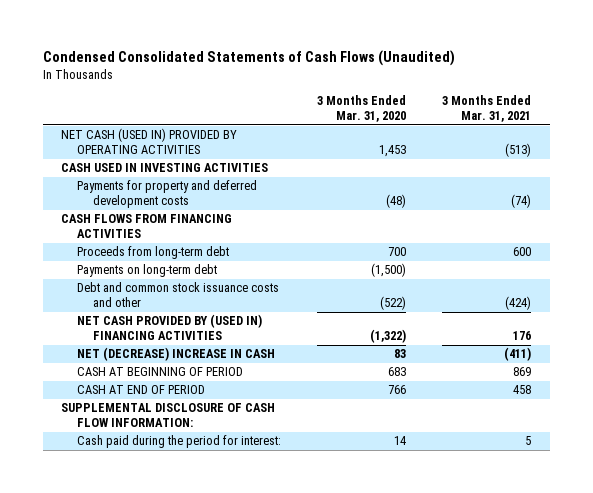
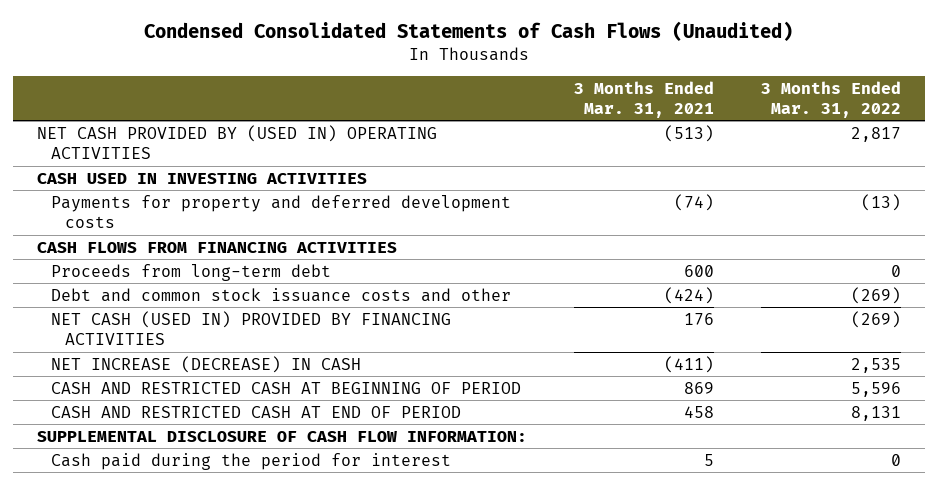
[317,95,407,123] 3 Months Ended Mar. 31, 2020 -> none
none -> [761,80,902,118] 3 Months Ended Mar. 31, 2022
[61,128,238,155] NET CASH (USED IN) PROVIDED BY OPERATING ACTIVITIES -> [36,124,437,159] NET CASH PROVIDED BY (USED IN) OPERATING ACTIVITIES
[77,264,218,278] Payments on long-term debt -> none
[77,314,263,341] NET CASH PROVIDED BY (USED IN) FINANCING ACTIVITIES -> [51,310,452,345] NET CASH (USED IN) PROVIDED BY FINANCING ACTIVITIES
[77,347,276,362] NET (DECREASE) INCREASE IN CASH -> [51,355,362,373] NET INCREASE (DECREASE) IN CASH
[77,367,244,377] CASH AT BEGINNING OF PERIOD -> [51,381,522,394] CASH AND RESTRICTED CASH AT BEGINNING OF PERIOD
[77,385,206,395] CASH AT END OF PERIOD -> [51,405,462,418] CASH AND RESTRICTED CASH AT END OF PERIOD
[77,435,282,449] Cash paid during the period for interest: -> [51,452,452,470] Cash paid during the period for interest

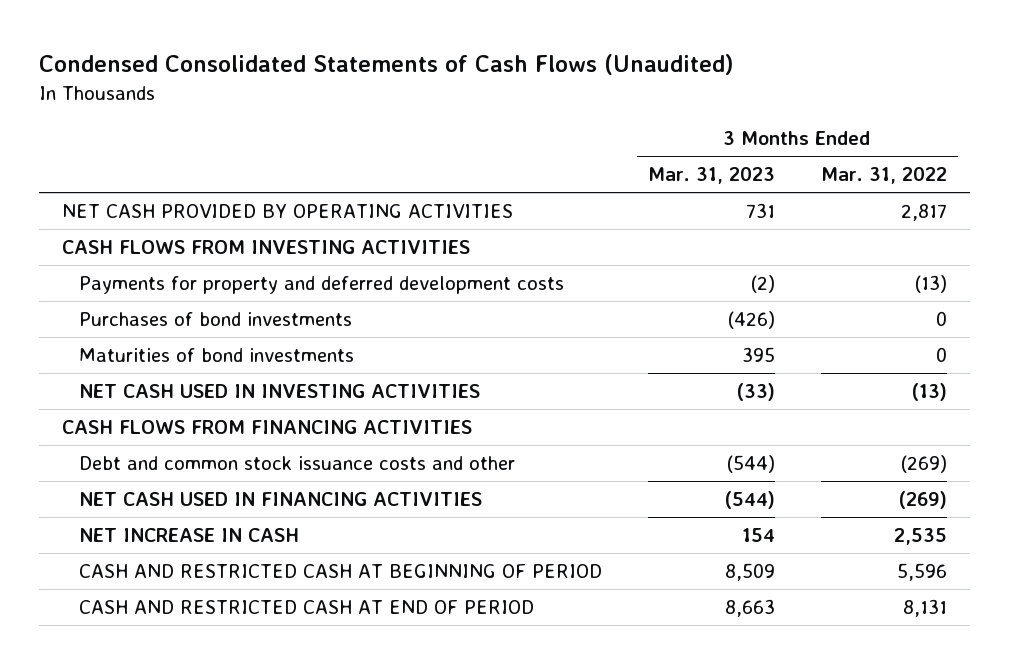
[573,80,714,118] 3 Months Ended Mar. 31, 2021 -> none
none -> [647,167,775,185] Mar. 31, 2023
[36,124,437,159] NET CASH PROVIDED BY (USED IN) OPERATING ACTIVITIES -> [62,204,514,219] NET CASH PROVIDED BY OPERATING ACTIVITIES
[36,172,367,184] CASH USED IN INVESTING ACTIVITIES -> [62,240,471,255] CASH FLOWS FROM INVESTING ACTIVITIES
none -> [79,312,353,327] Purchases of bond investments
none -> [79,348,355,363] Maturities of bond investments
none -> [79,384,481,399] NET CASH USED IN INVESTING ACTIVITIES
[51,263,332,281] Proceeds from long-term debt -> none
[51,310,452,345] NET CASH (USED IN) PROVIDED BY FINANCING ACTIVITIES -> [79,492,483,507] NET CASH USED IN FINANCING ACTIVITIES
[51,355,362,373] NET INCREASE (DECREASE) IN CASH -> [79,528,300,543] NET INCREASE IN CASH
[36,430,527,442] SUPPLEMENTAL DISCLOSURE OF CASH FLOW INFORMATION: -> none
[51,452,452,470] Cash paid during the period for interest -> none

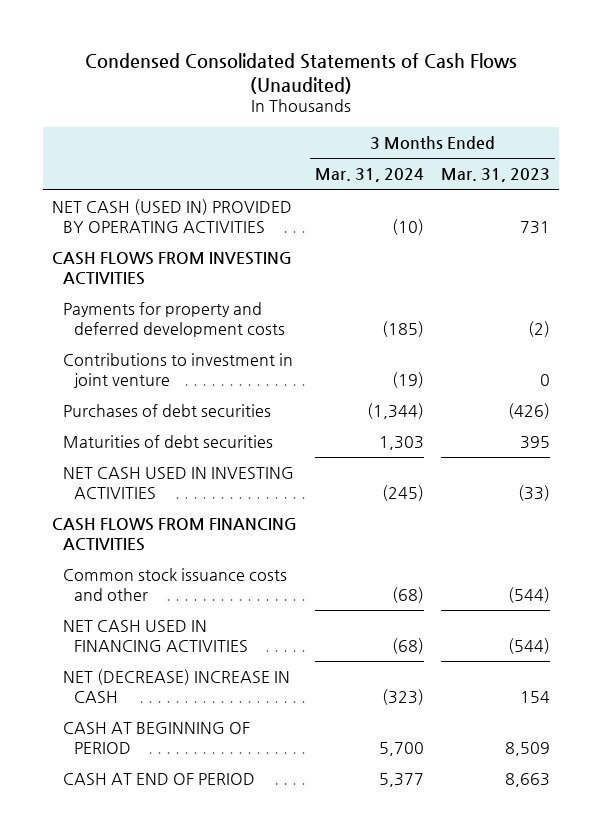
[820,167,947,185] Mar. 31, 2022 -> none
none -> [314,168,424,183] Mar. 31, 2024
[62,204,514,219] NET CASH PROVIDED BY OPERATING ACTIVITIES -> [51,199,292,233] NET CASH (USED IN) PROVIDED BY OPERATING ACTIVITIES
none -> [62,353,293,388] Contributions to investment in joint venture
[79,312,353,327] Purchases of bond investments -> [62,404,271,418] Purchases of debt securities
[79,348,355,363] Maturities of bond investments -> [62,435,273,449] Maturities of debt securities
[79,456,516,471] Debt and common stock issuance costs and other -> [62,568,287,601] Common stock issuance costs and other
[79,528,300,543] NET INCREASE IN CASH -> [62,669,290,703] NET (DECREASE) INCREASE IN CASH
[79,564,603,579] CASH AND RESTRICTED CASH AT BEGINNING OF PERIOD -> [62,722,250,754] CASH AT BEGINNING OF PERIOD
[79,600,535,615] CASH AND RESTRICTED CASH AT END OF PERIOD -> [62,773,255,786] CASH AT END OF PERIOD

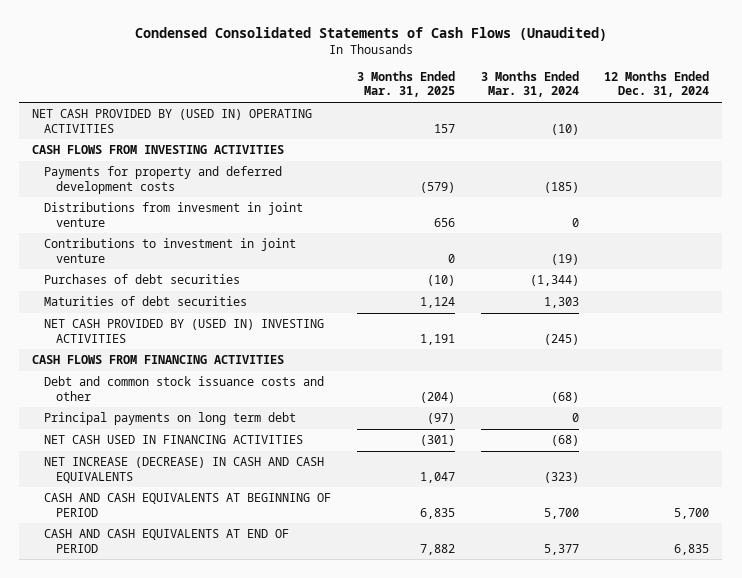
[441,168,551,183] Mar. 31, 2023 -> none
none -> [357,71,456,98] 3 Months Ended Mar. 31, 2025
none -> [604,71,710,98] 12 Months Ended Dec. 31, 2024
[51,199,292,233] NET CASH (USED IN) PROVIDED BY OPERATING ACTIVITIES -> [32,109,313,133] NET CASH PROVIDED BY (USED IN) OPERATING ACTIVITIES
none -> [44,202,304,227] Distributions from invesment in joint venture
[62,467,294,499] NET CASH USED IN INVESTING ACTIVITIES -> [44,319,325,343] NET CASH PROVIDED BY (USED IN) INVESTING ACTIVITIES
[62,568,287,601] Common stock issuance costs and other -> [44,376,325,401] Debt and common stock issuance costs and other
none -> [44,412,297,426] Principal payments on long term debt
[62,669,290,703] NET (DECREASE) INCREASE IN CASH -> [44,457,325,483] NET INCREASE (DECREASE) IN CASH AND CASH EQUIVALENTS
[62,722,250,754] CASH AT BEGINNING OF PERIOD -> [44,493,332,517] CASH AND CASH EQUIVALENTS AT BEGINNING OF PERIOD
[62,773,255,786] CASH AT END OF PERIOD -> [44,529,290,553] CASH AND CASH EQUIVALENTS AT END OF PERIOD

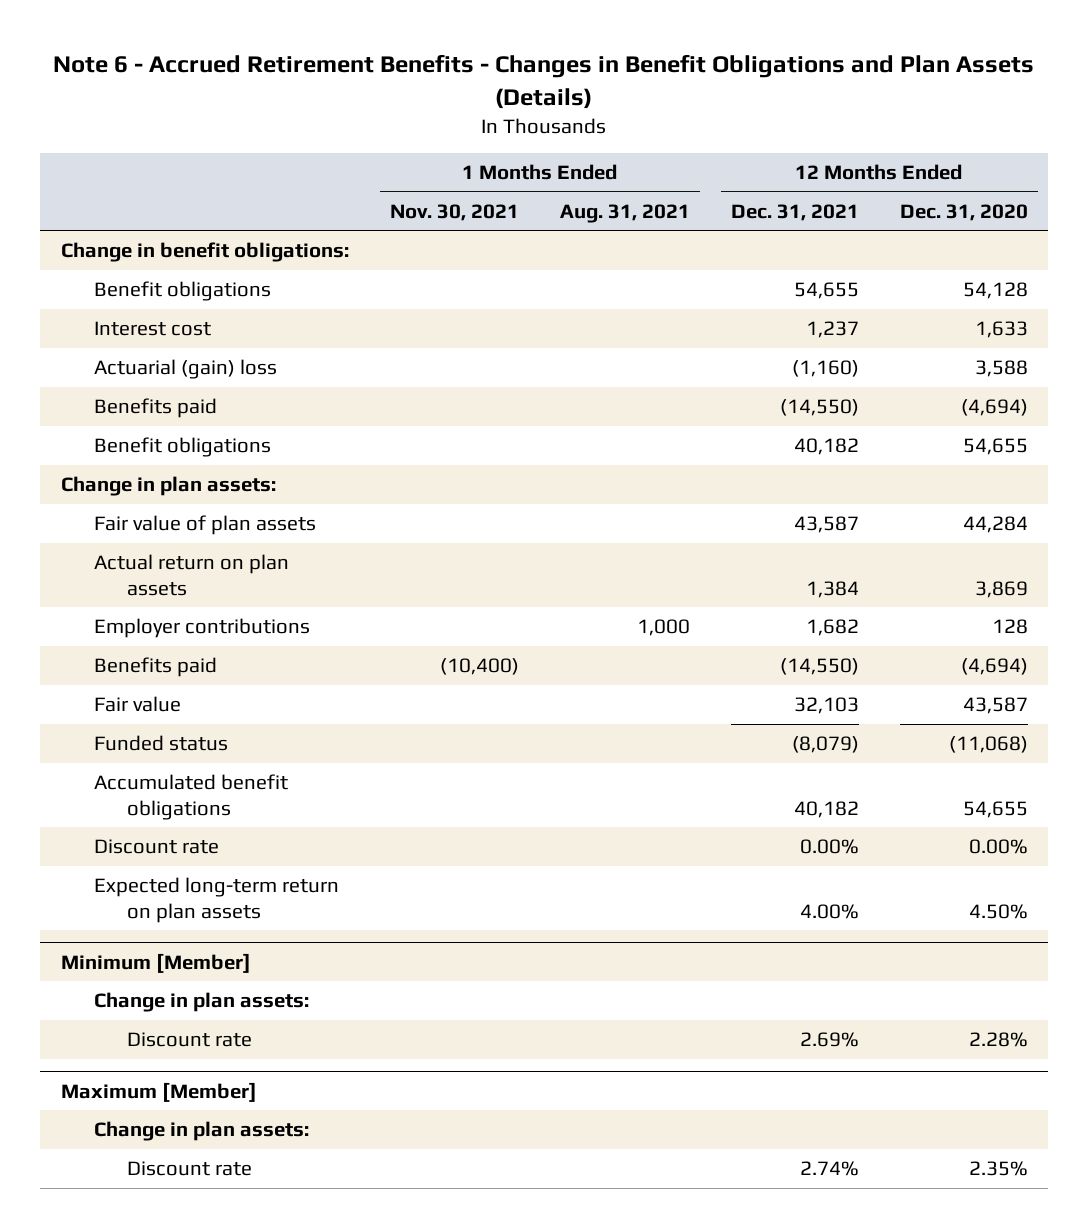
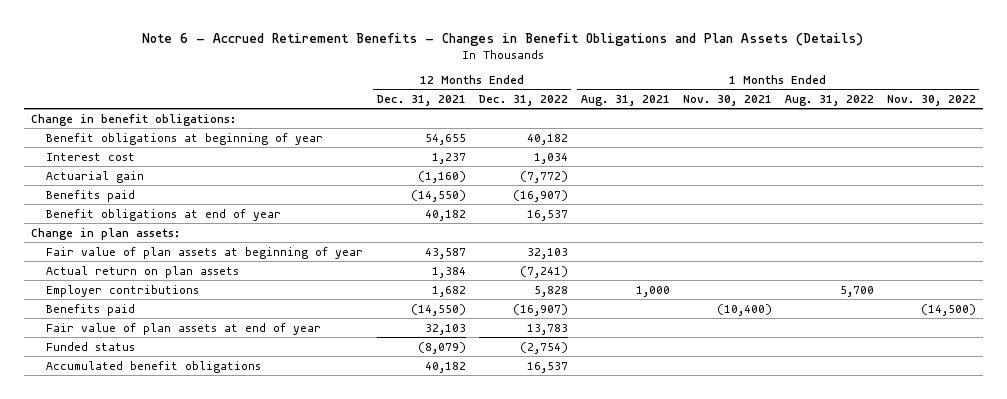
[899,203,1028,221] Dec. 31, 2020 -> none
none -> [478,94,568,106] Dec. 31, 2022
none -> [784,94,874,106] Aug. 31, 2022
none -> [887,94,977,106] Nov. 30, 2022
[93,280,271,301] Benefit obligations -> [46,132,324,145] Benefit obligations at beginning of year
[93,358,277,379] Actuarial (gain) loss -> [46,170,145,183] Actuarial gain
[93,436,271,457] Benefit obligations -> [46,208,282,221] Benefit obligations at end of year
[93,514,316,535] Fair value of plan assets -> [46,246,364,259] Fair value of plan assets at beginning of year
[93,695,181,712] Fair value -> [46,322,322,335] Fair value of plan assets at end of year
[93,838,219,854] Discount rate -> none
[93,876,339,923] Expected long-term return on plan assets -> none
[60,952,251,973] Minimum [Member] -> none
[93,991,309,1012] Change in plan assets: -> none
[126,1031,252,1047] Discount rate -> none
[60,1081,257,1102] Maximum [Member] -> none
[93,1120,309,1141] Change in plan assets: -> none
[126,1160,252,1176] Discount rate -> none

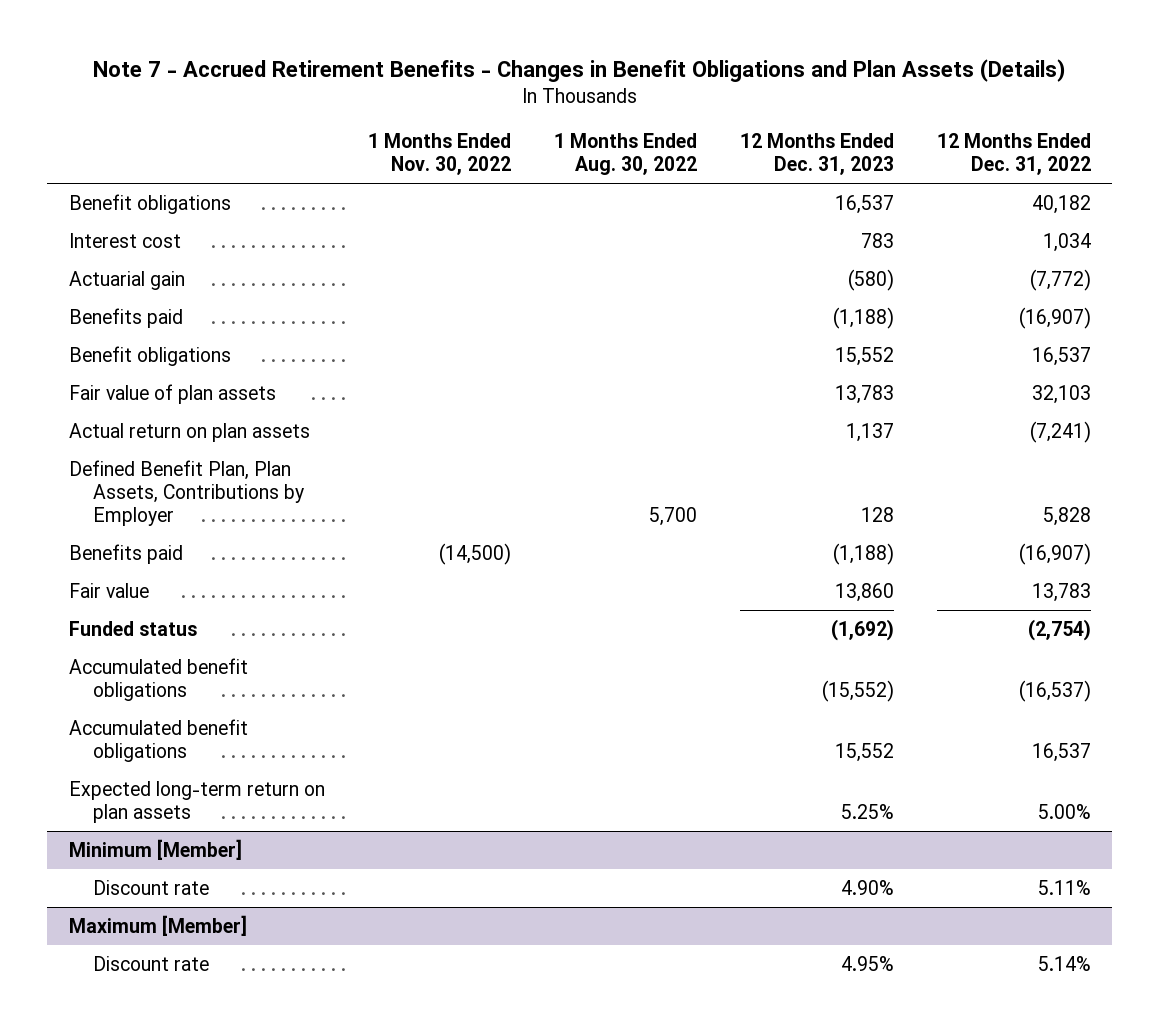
[142,32,864,46] Note 6 - Accrued Retirement Benefits - Changes in Benefit Obligations and Plan Assets (Details) -> [92,59,1066,83] Note 7 - Accrued Retirement Benefits - Changes in Benefit Obligations and Plan Assets (Details)
[376,94,466,106] Dec. 31, 2021 -> none
[580,94,670,106] Aug. 31, 2021 -> none
[682,94,772,106] Nov. 30, 2021 -> none
[784,94,874,106] Aug. 31, 2022 -> none
none -> [553,133,697,176] 1 Months Ended Aug. 30, 2022
none -> [739,133,894,176] 12 Months Ended Dec. 31, 2023
[30,113,236,126] Change in benefit obligations: -> none
[46,132,324,145] Benefit obligations at beginning of year -> [68,193,231,214] Benefit obligations
[30,227,180,240] Change in plan assets: -> none
[46,208,282,221] Benefit obligations at end of year -> [68,345,231,366] Benefit obligations
[46,246,364,259] Fair value of plan assets at beginning of year -> [68,383,276,404] Fair value of plan assets
[46,284,200,297] Employer contributions -> [68,459,305,526] Defined Benefit Plan, Plan Assets, Contributions by Employer
[46,322,322,335] Fair value of plan assets at end of year -> [68,582,149,598] Fair value
none -> [68,657,248,701] Accumulated benefit obligations
none -> [68,780,325,823] Expected long-term return on plan assets
none -> [68,838,242,860] Minimum [Member]
none -> [93,879,210,895] Discount rate
none -> [68,914,247,936] Maximum [Member]
none -> [93,955,210,971] Discount rate

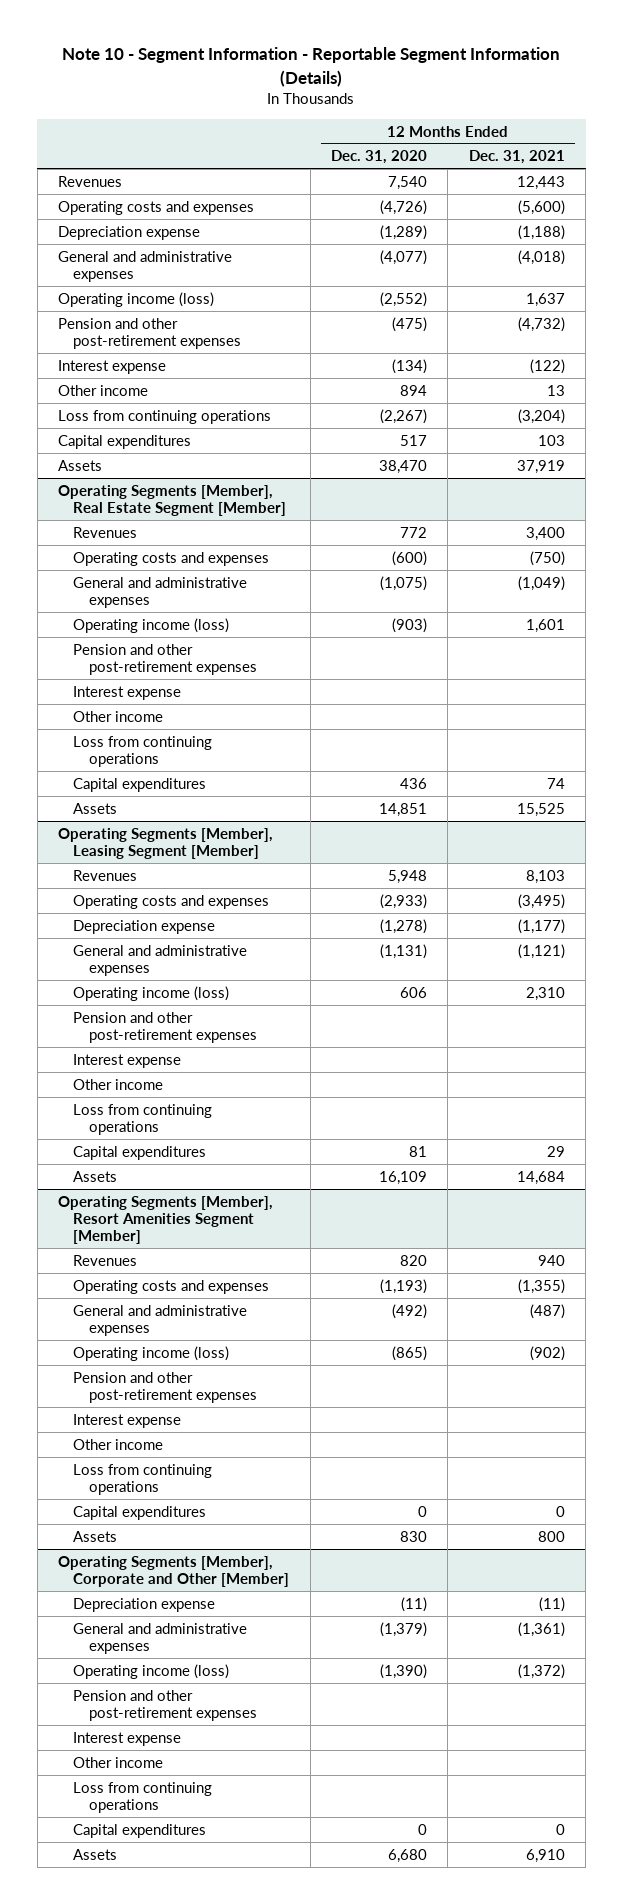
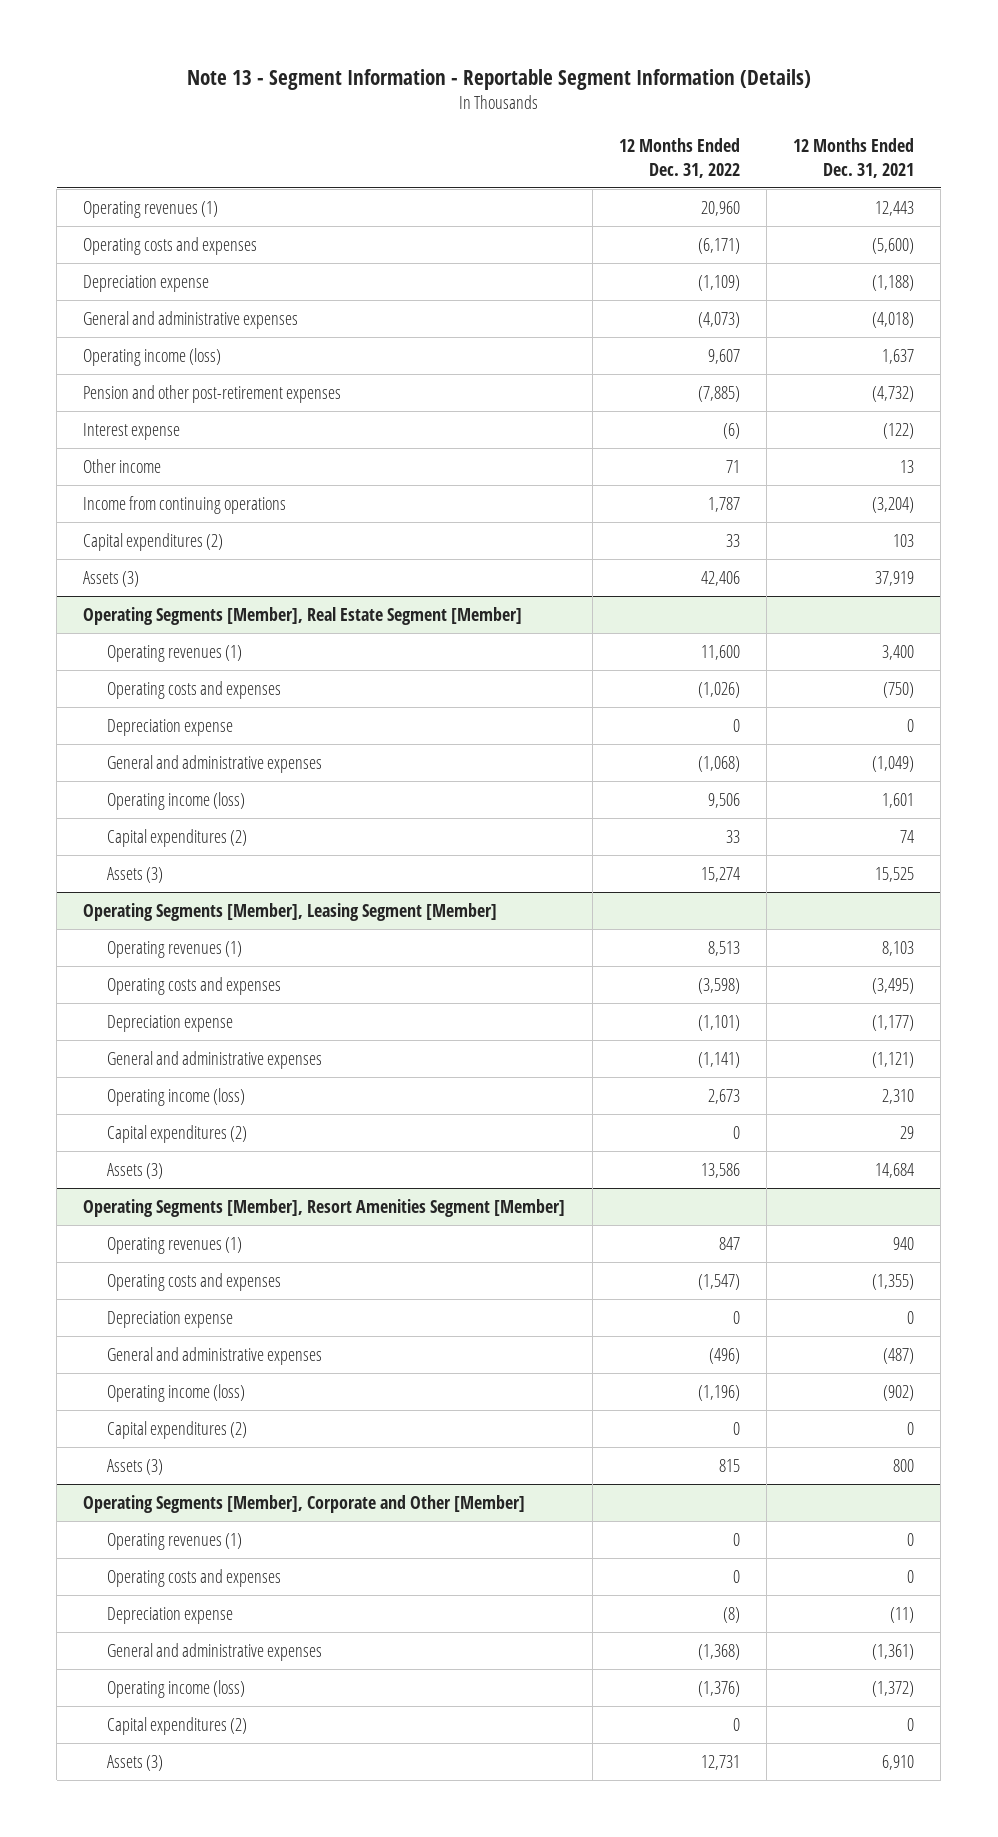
[62,47,561,87] Note 10 - Segment Information - Reportable Segment Information (Details) -> [186,68,811,90] Note 13 - Segment Information - Reportable Segment Information (Details)
[331,150,428,165] Dec. 31, 2020 -> none
none -> [618,138,740,178] 12 Months Ended Dec. 31, 2022
[58,175,123,187] Revenues -> [83,200,219,218] Operating revenues (1)
[58,409,272,424] Loss from continuing operations -> [83,495,287,514] Income from continuing operations
[58,434,192,449] Capital expenditures -> [83,532,224,551] Capital expenditures (2)
[58,459,103,471] Assets -> [83,570,140,587] Assets (3)
[73,526,138,538] Revenues -> [107,644,243,662] Operating revenues (1)
none -> [107,718,234,736] Depreciation expense
[73,643,257,675] Pension and other post-retirement expenses -> none
[73,685,182,700] Interest expense -> none
[73,710,164,722] Other income -> none
[73,735,213,767] Loss from continuing operations -> none
[73,777,207,792] Capital expenditures -> [107,828,248,847] Capital expenditures (2)
[73,802,118,814] Assets -> [107,866,164,883] Assets (3)
[73,869,138,881] Revenues -> [107,940,243,958] Operating revenues (1)
[73,1011,257,1043] Pension and other post-retirement expenses -> none
[73,1053,182,1068] Interest expense -> none
[73,1078,164,1090] Other income -> none
[73,1103,213,1135] Loss from continuing operations -> none
[73,1145,207,1160] Capital expenditures -> [107,1124,248,1143] Capital expenditures (2)
[73,1170,118,1182] Assets -> [107,1162,164,1179] Assets (3)
[73,1254,138,1266] Revenues -> [107,1236,243,1254] Operating revenues (1)
none -> [107,1310,234,1328] Depreciation expense
[73,1371,257,1403] Pension and other post-retirement expenses -> none
[73,1413,182,1428] Interest expense -> none
[73,1438,164,1450] Other income -> none
[73,1463,213,1495] Loss from continuing operations -> none
[73,1505,207,1520] Capital expenditures -> [107,1420,248,1439] Capital expenditures (2)
[73,1530,118,1542] Assets -> [107,1458,164,1475] Assets (3)
none -> [107,1532,243,1550] Operating revenues (1)
none -> [107,1568,282,1587] Operating costs and expenses
[73,1689,257,1721] Pension and other post-retirement expenses -> none
[73,1731,182,1746] Interest expense -> none
[73,1756,164,1768] Other income -> none
[73,1781,213,1813] Loss from continuing operations -> none
[73,1823,207,1838] Capital expenditures -> [107,1716,248,1735] Capital expenditures (2)
[73,1848,118,1860] Assets -> [107,1754,164,1771] Assets (3)

